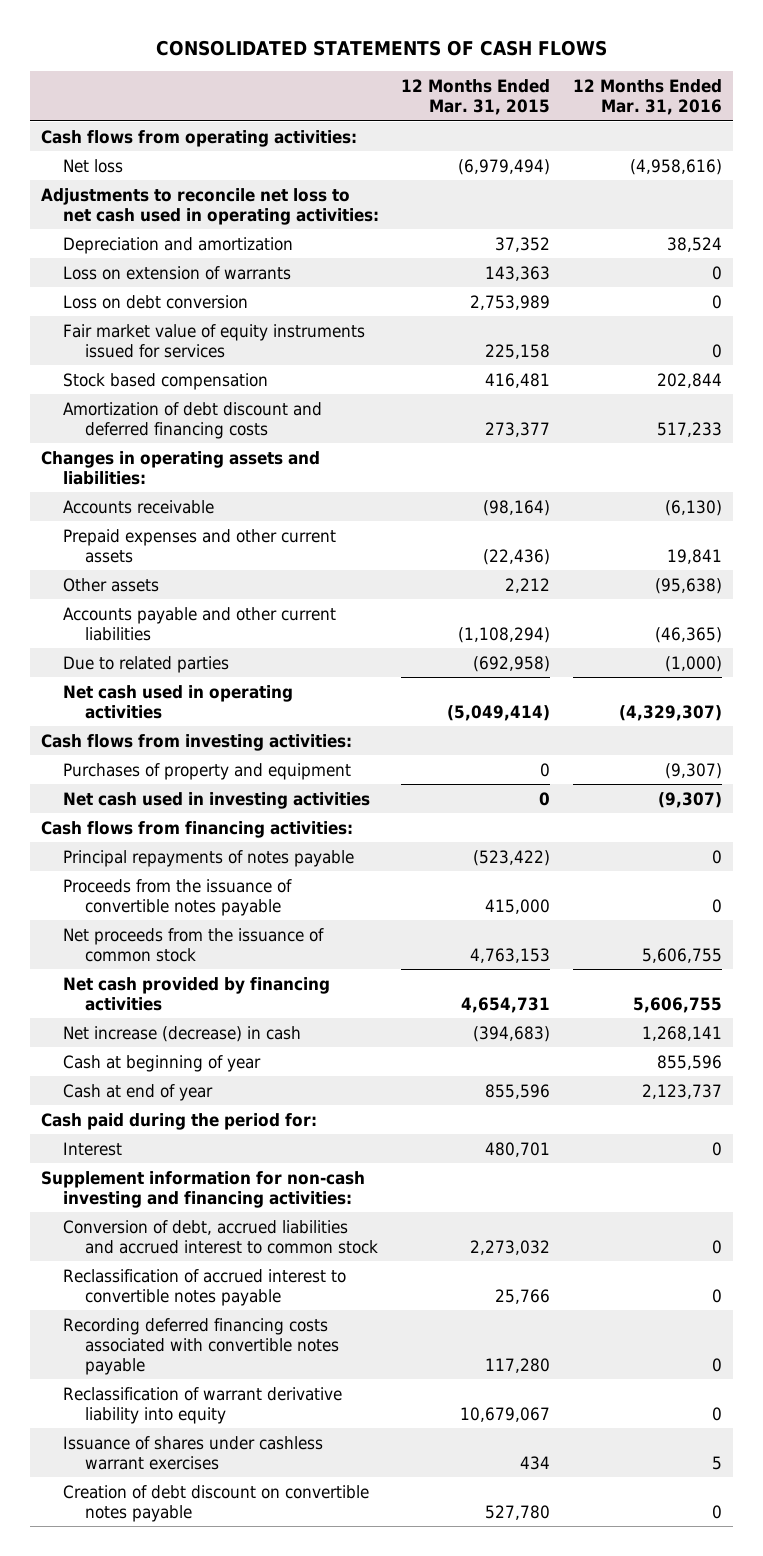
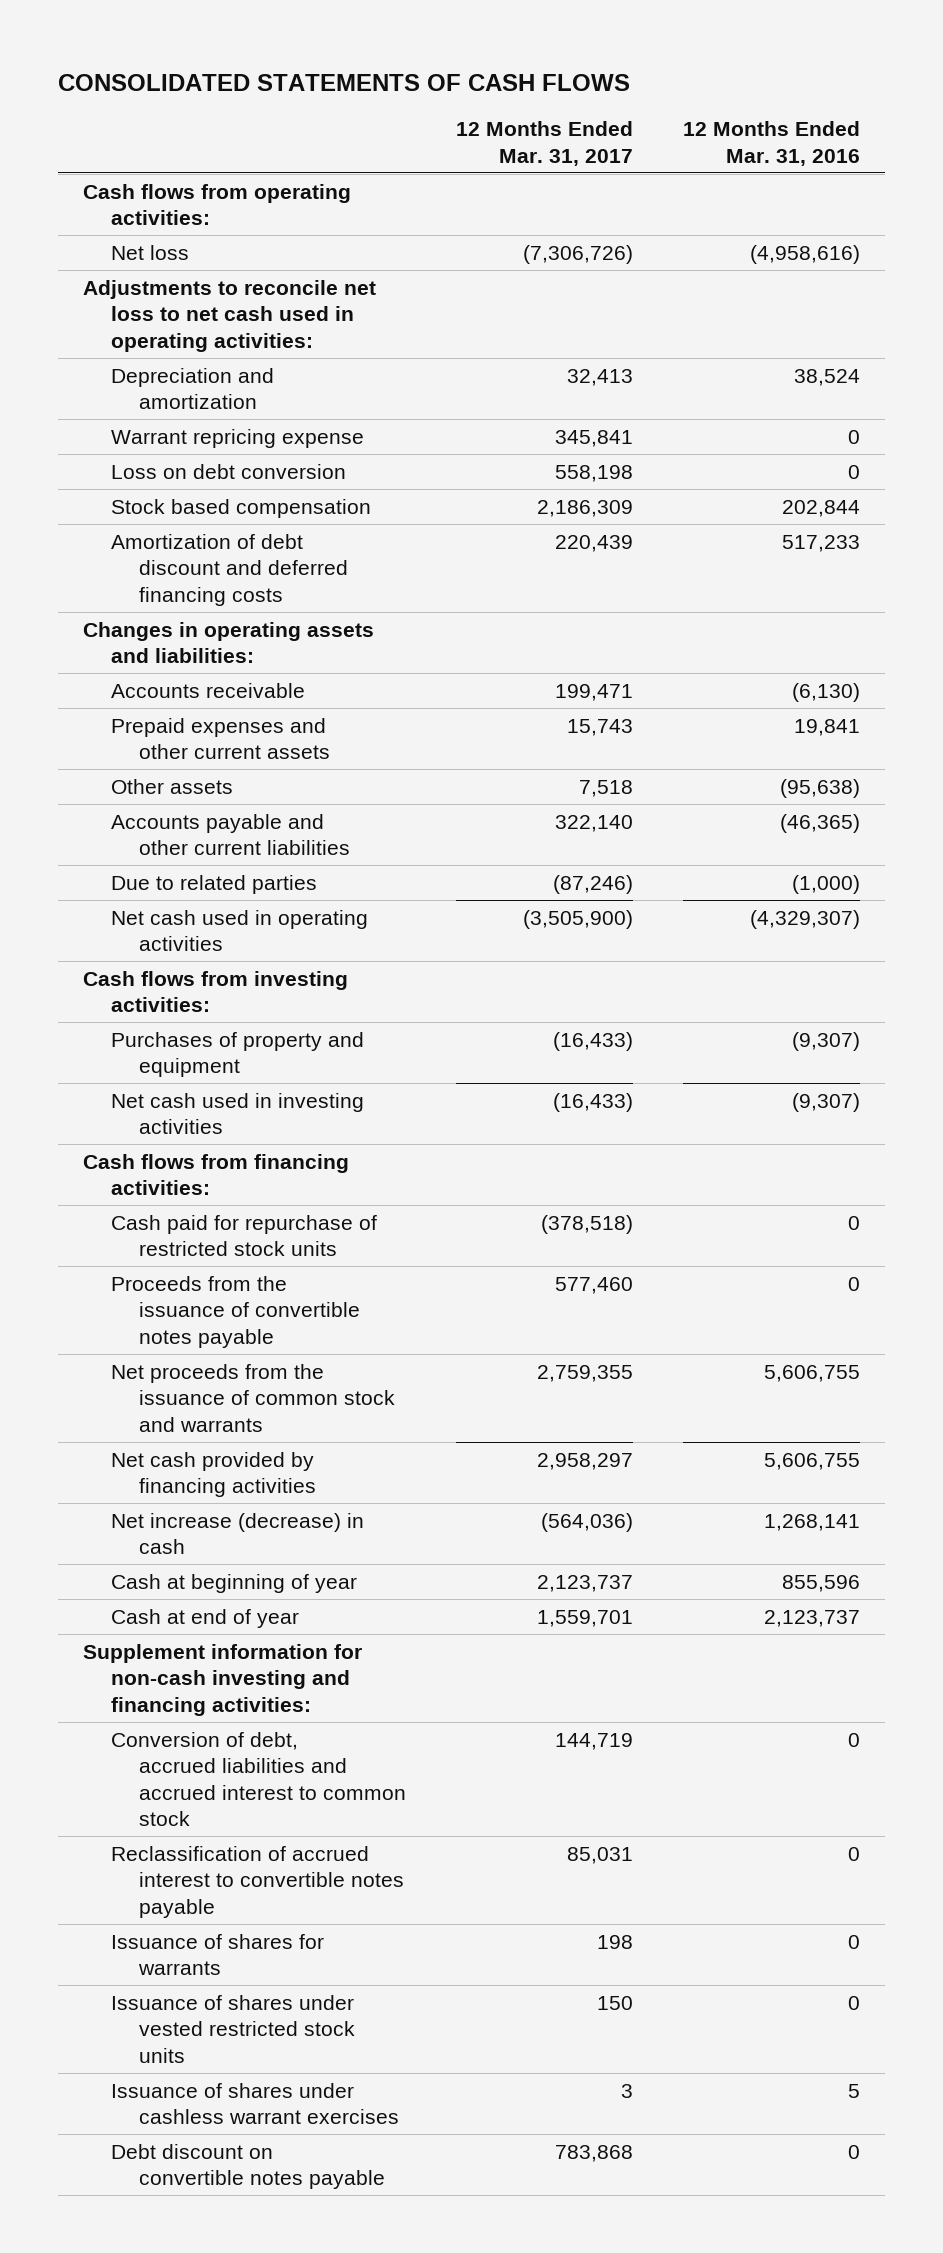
[401,78,551,115] 12 Months Ended Mar. 31, 2015 -> none
none -> [455,121,633,166] 12 Months Ended Mar. 31, 2017
[62,265,291,280] Loss on extension of warrants -> none
none -> [111,428,365,448] Warrant repricing expense
[62,323,365,358] Fair market value of equity instruments issued for services -> none
[62,849,354,867] Principal repayments of notes payable -> none
none -> [111,1214,378,1257] Cash paid for repurchase of restricted stock units
[62,927,324,962] Net proceeds from the issuance of common stock -> [111,1363,395,1432] Net proceeds from the issuance of common stock and warrants
[41,1112,318,1130] Cash paid during the period for: -> none
[62,1141,122,1156] Interest -> none
[62,1317,339,1375] Recording deferred financing costs associated with convertible notes payable -> none
[62,1386,342,1424] Reclassification of warrant derivative liability into equity -> none
none -> [111,1933,325,1976] Issuance of shares for warrants
none -> [111,1994,355,2063] Issuance of shares under vested restricted stock units
[62,1484,369,1522] Creation of debt discount on convertible notes payable -> [111,2143,385,2190] Debt discount on convertible notes payable

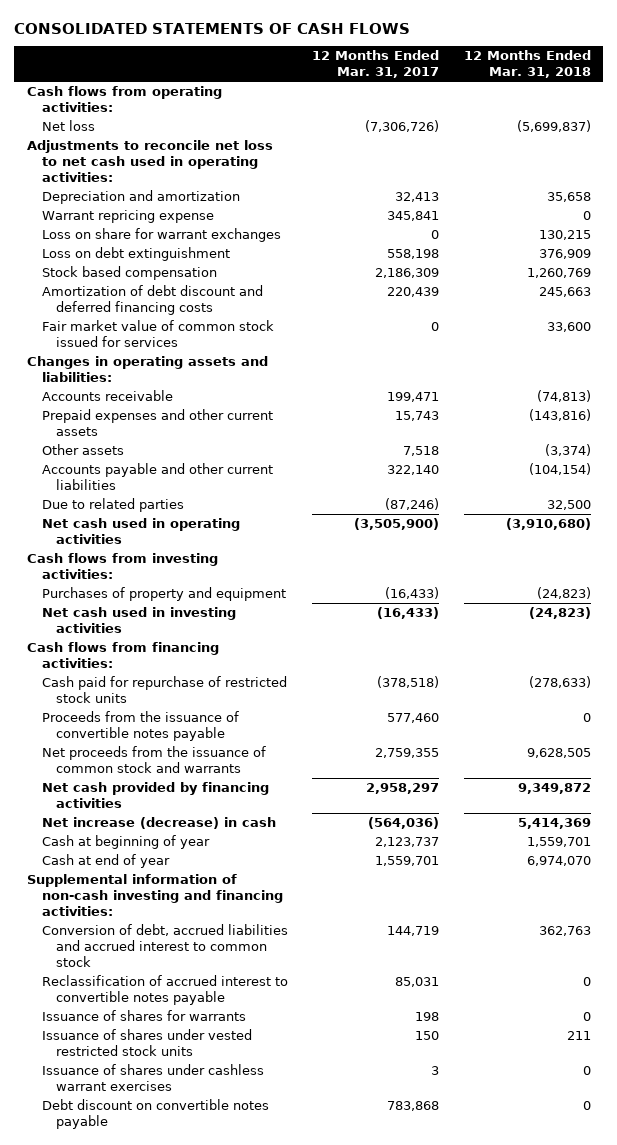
[682,121,860,166] 12 Months Ended Mar. 31, 2016 -> none
none -> [463,50,591,79] 12 Months Ended Mar. 31, 2018
none -> [41,228,281,243] Loss on share for warrant exchanges
[111,463,347,479] Loss on debt conversion -> [41,247,230,262] Loss on debt extinguishment
none -> [41,320,274,348] Fair market value of common stock issued for services
[83,1643,363,1716] Supplement information for non-cash investing and financing activities: -> [26,874,283,917] Supplemental information of non-cash investing and financing activities:

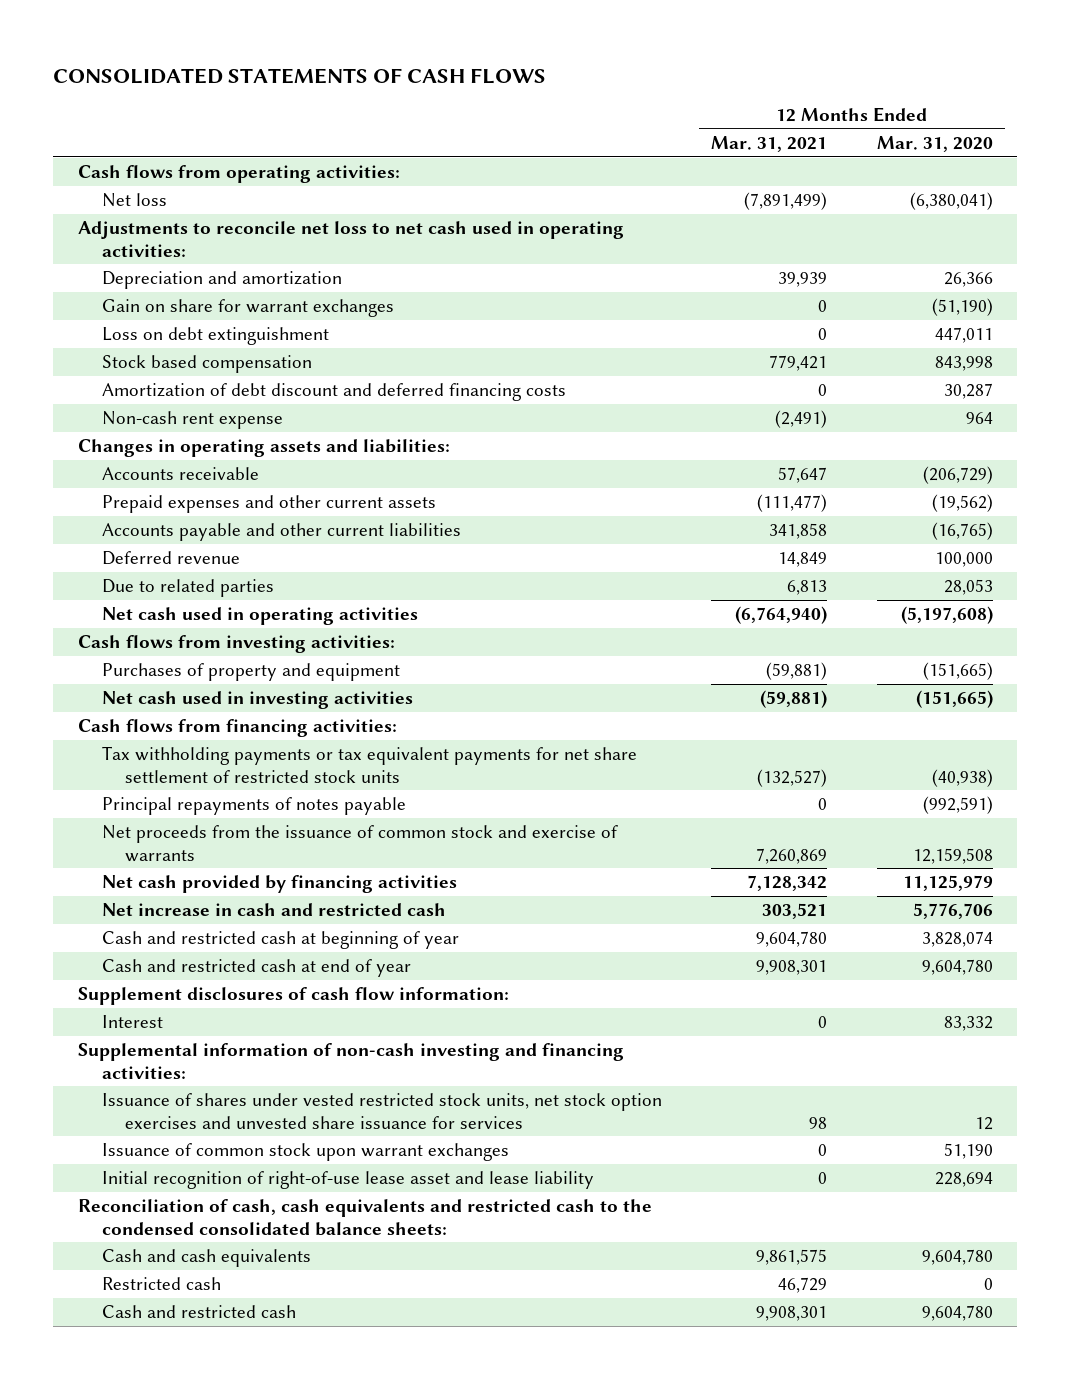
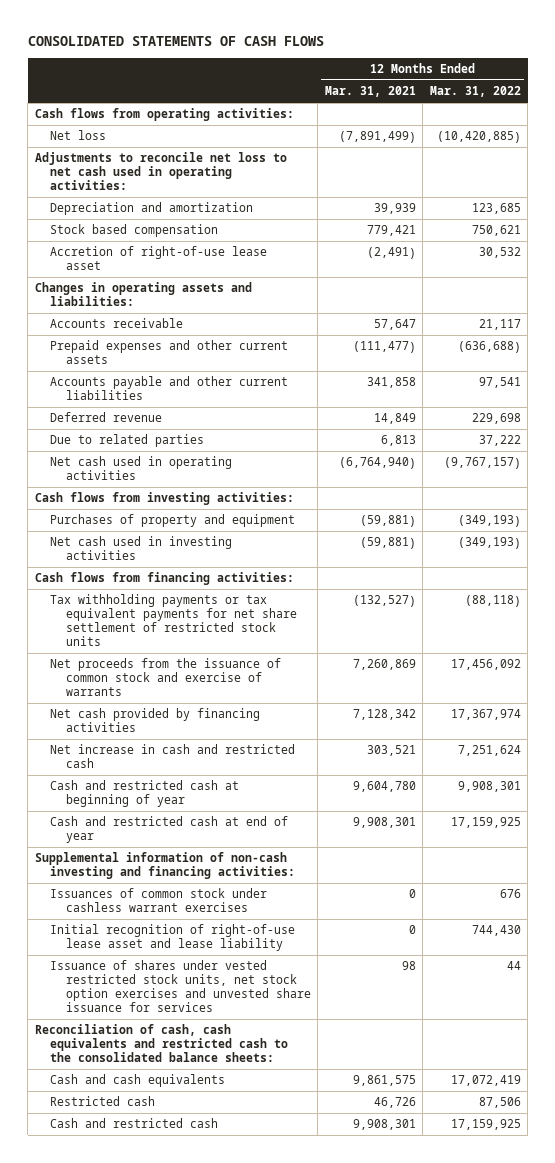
[876,135,993,152] Mar. 31, 2020 -> none
none -> [429,86,521,98] Mar. 31, 2022
[101,298,394,317] Gain on share for warrant exchanges -> none
[101,326,329,345] Loss on debt extinguishment -> none
[101,382,566,401] Amortization of debt discount and deferred financing costs -> none
[101,410,283,429] Non-cash rent expense -> [50,246,268,271] Accretion of right-of-use lease asset
[101,796,406,815] Principal repayments of notes payable -> none
[78,986,510,1005] Supplement disclosures of cash flow information: -> none
[101,1014,163,1028] Interest -> none
[101,1142,509,1161] Issuance of common stock upon warrant exchanges -> none
none -> [50,888,268,913] Issuances of common stock under cashless warrant exercises
[101,1092,662,1129] Issuance of shares under vested restricted stock units, net stock option exercises and unvested share issuance for services -> [50,960,311,1013] Issuance of shares under vested restricted stock units, net stock option exercises and unvested share issuance for services
[78,1198,653,1236] Reconciliation of cash, cash equivalents and restricted cash to the condensed consolidated balance sheets: -> [34,1024,289,1063] Reconciliation of cash, cash equivalents and restricted cash to the consolidated balance sheets:
[778,1276,828,1293] 46,729 -> [373,1097,416,1109] 46,726

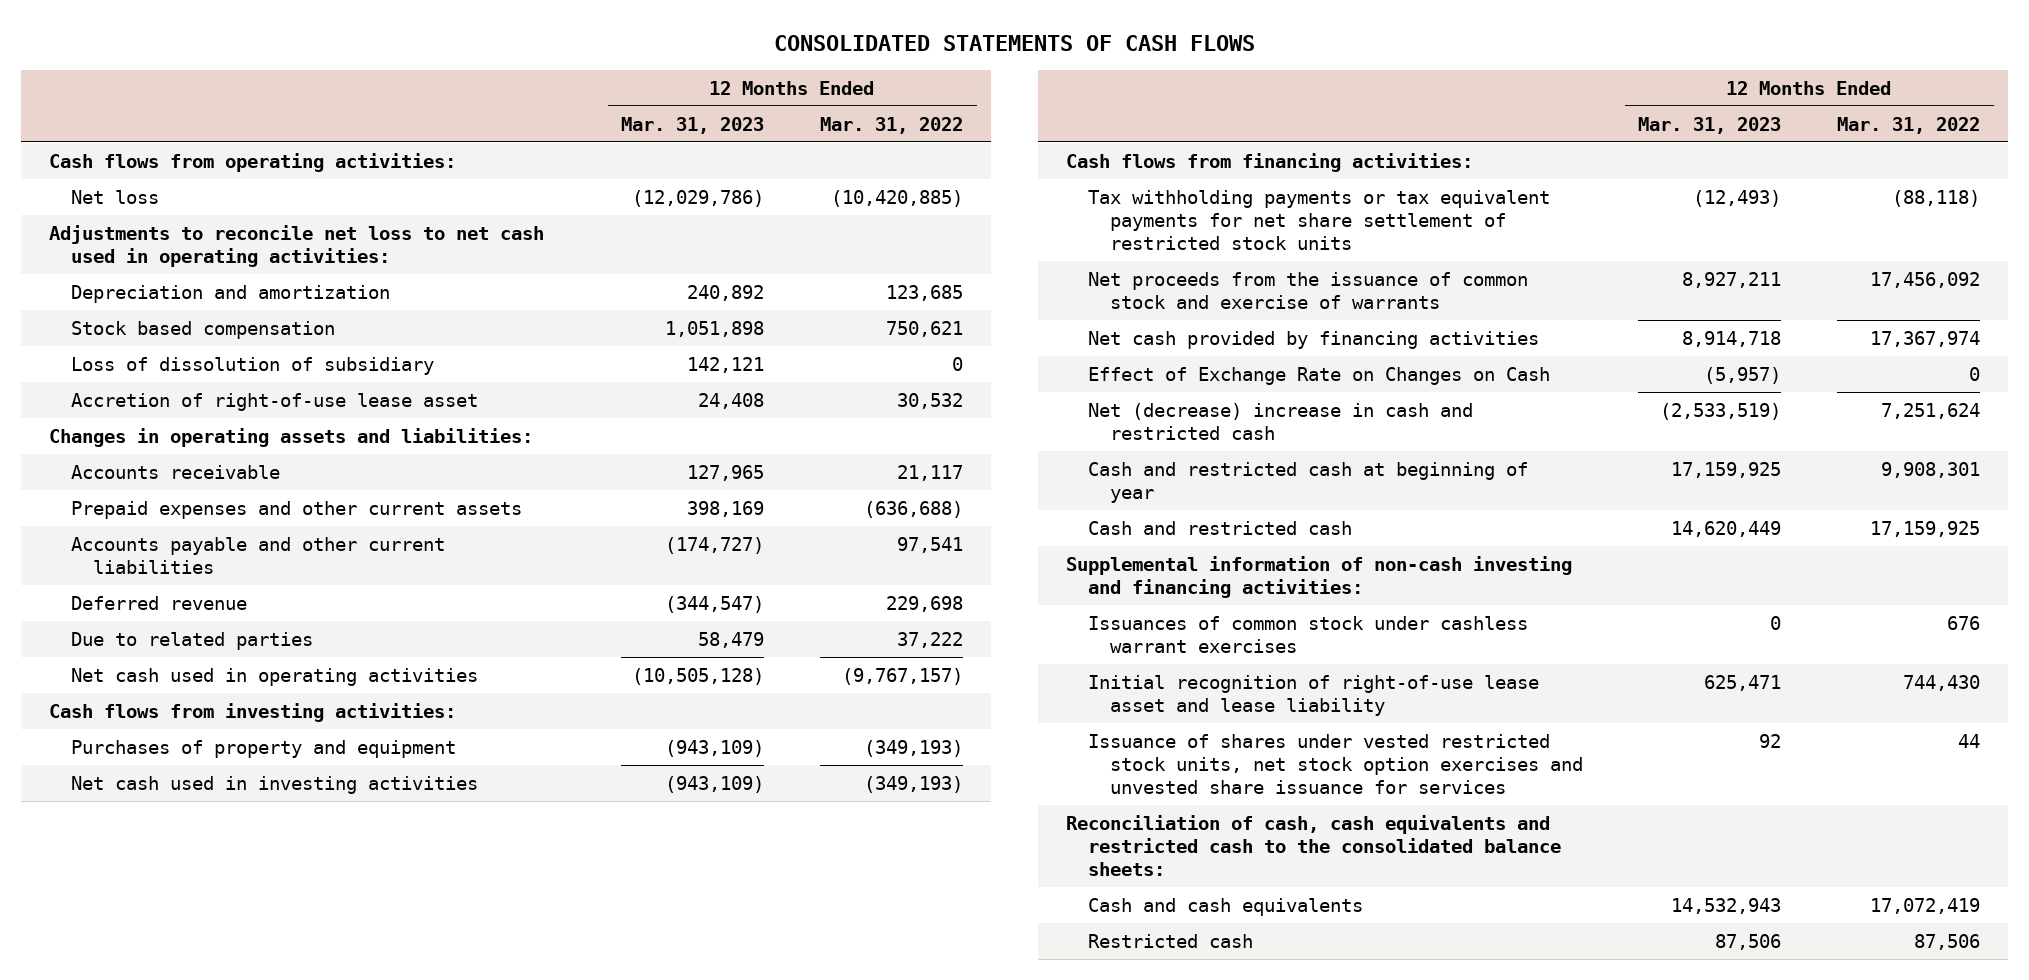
[324,86,416,98] Mar. 31, 2021 -> none
none -> [621,116,765,134] Mar. 31, 2023
none -> [71,356,435,375] Loss of dissolution of subsidiary
none -> [1087,366,1550,385] Effect of Exchange Rate on Changes on Cash
[50,744,296,769] Net increase in cash and restricted cash -> [1087,402,1473,440] Net (decrease) increase in cash and restricted cash
[50,816,289,844] Cash and restricted cash at end of year -> none
[50,1118,219,1129] Cash and restricted cash -> [1087,520,1352,535] Cash and restricted cash

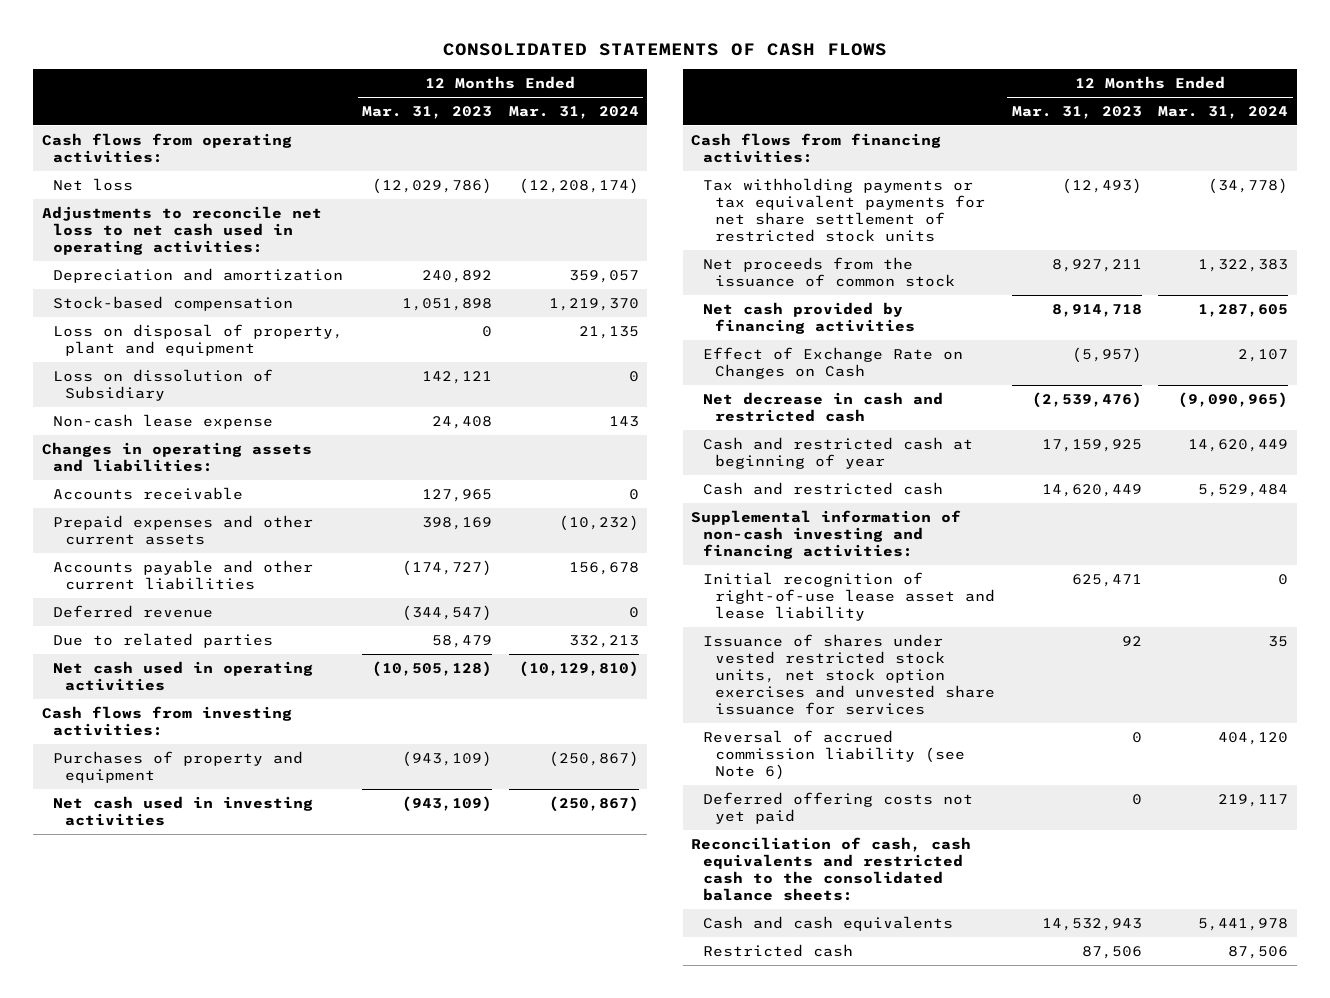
[820,116,964,134] Mar. 31, 2022 -> none
none -> [508,105,639,119] Mar. 31, 2024
[71,320,336,339] Stock based compensation -> [53,295,294,311] Stock-based compensation
none -> [53,323,344,356] Loss on disposal of property, plant and equipment
[71,356,435,375] Loss of dissolution of subsidiary -> [53,368,274,401] Loss on dissolution of Subsidiary
[71,392,479,411] Accretion of right-of-use lease asset -> [53,413,274,429] Non-cash lease expense
[1087,271,1528,309] Net proceeds from the issuance of common stock and exercise of warrants -> [702,256,955,287] Net proceeds from the issuance of common stock
[1087,402,1473,440] Net (decrease) increase in cash and restricted cash -> [702,391,943,422] Net decrease in cash and restricted cash
[1660,402,1782,420] (2,533,519) -> [1031,391,1142,408] (2,539,476)
[1087,615,1528,653] Issuances of common stock under cashless warrant exercises -> none
none -> [702,729,965,780] Reversal of accrued commission liability (see Note 6)
none -> [702,791,973,824] Deferred offering costs not yet paid

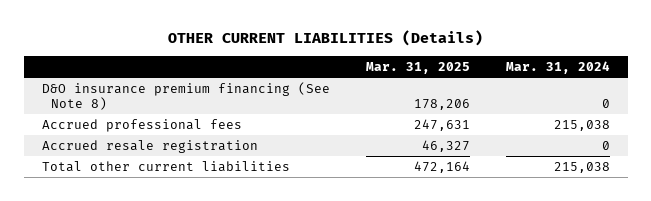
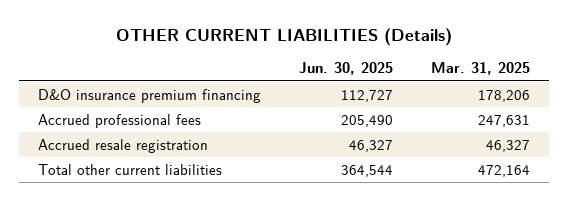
[505,61,610,75] Mar. 31, 2024 -> none
none -> [299,62,394,76] Jun. 30, 2025
[41,81,330,111] D&O insurance premium financing (See Note 8) -> [37,88,261,103] D&O insurance premium financing

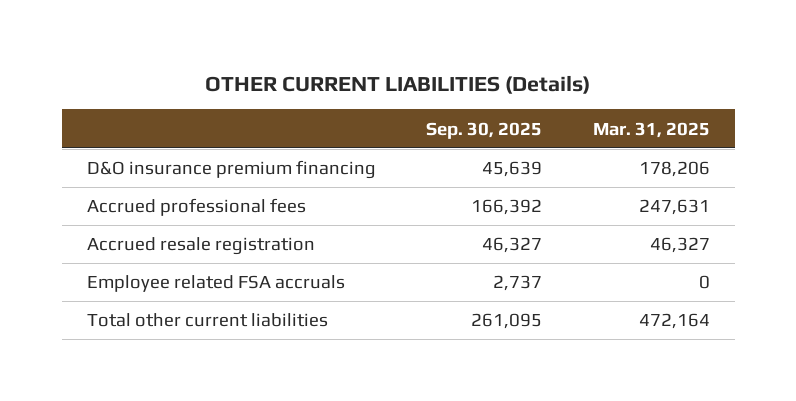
[299,62,394,76] Jun. 30, 2025 -> none
none -> [426,121,543,139] Sep. 30, 2025
none -> [86,275,345,293] Employee related FSA accruals

